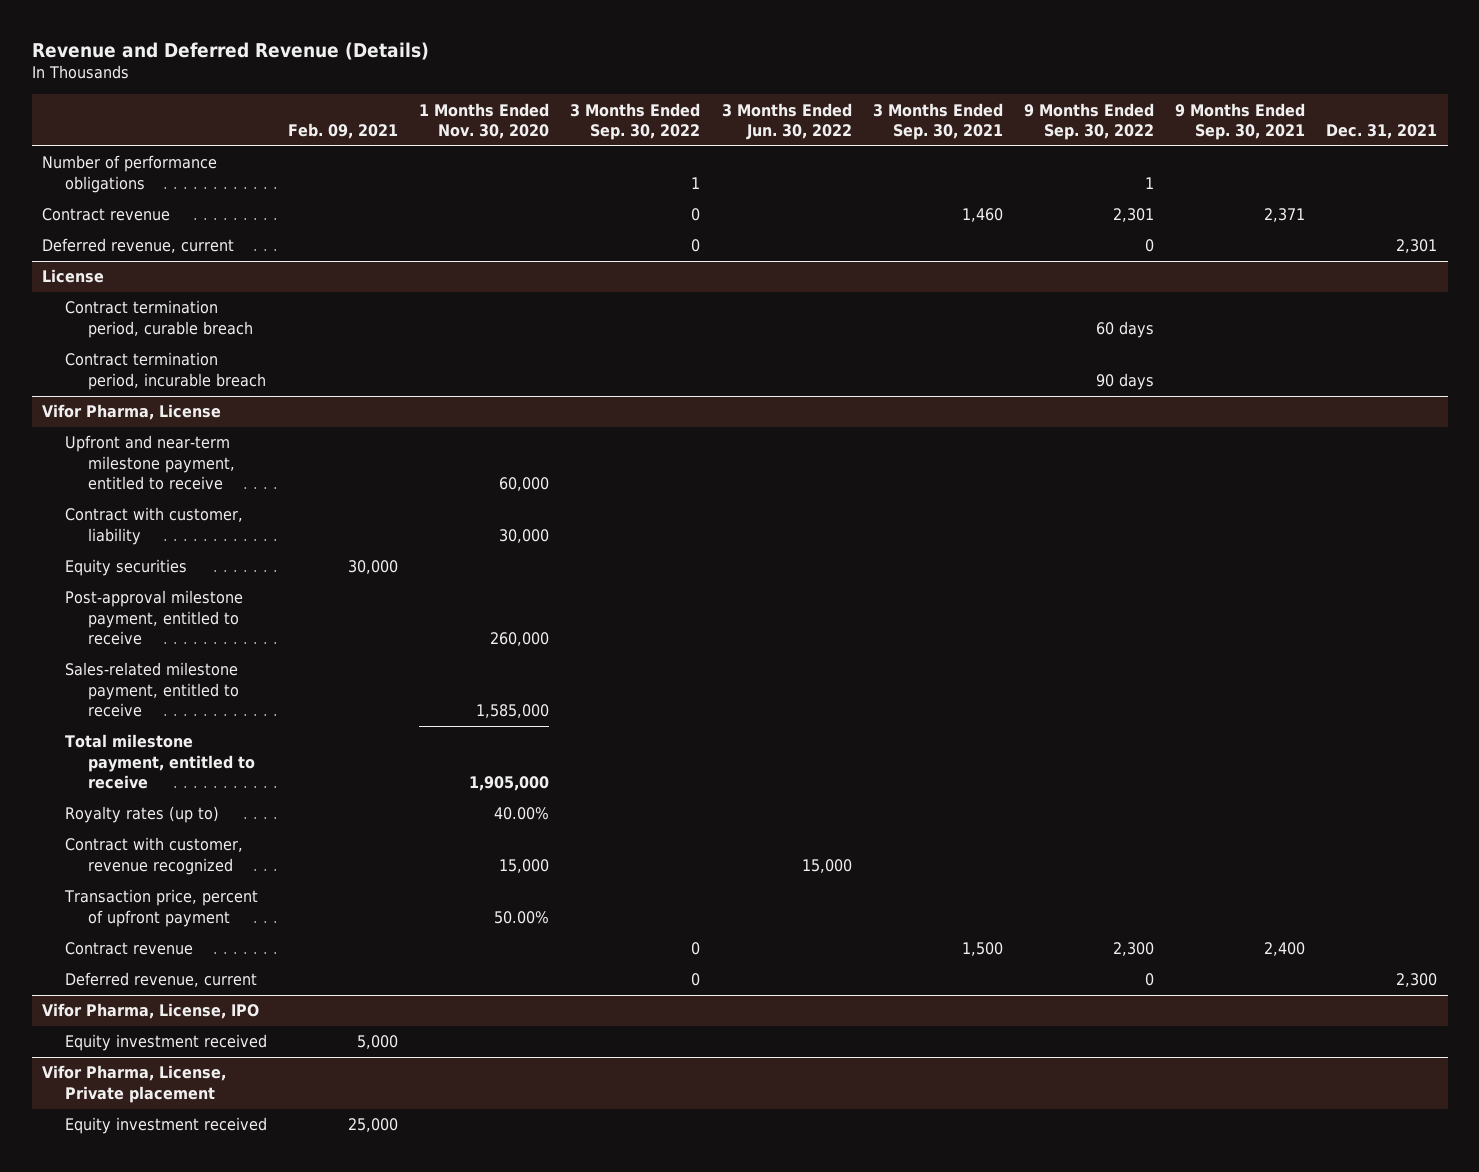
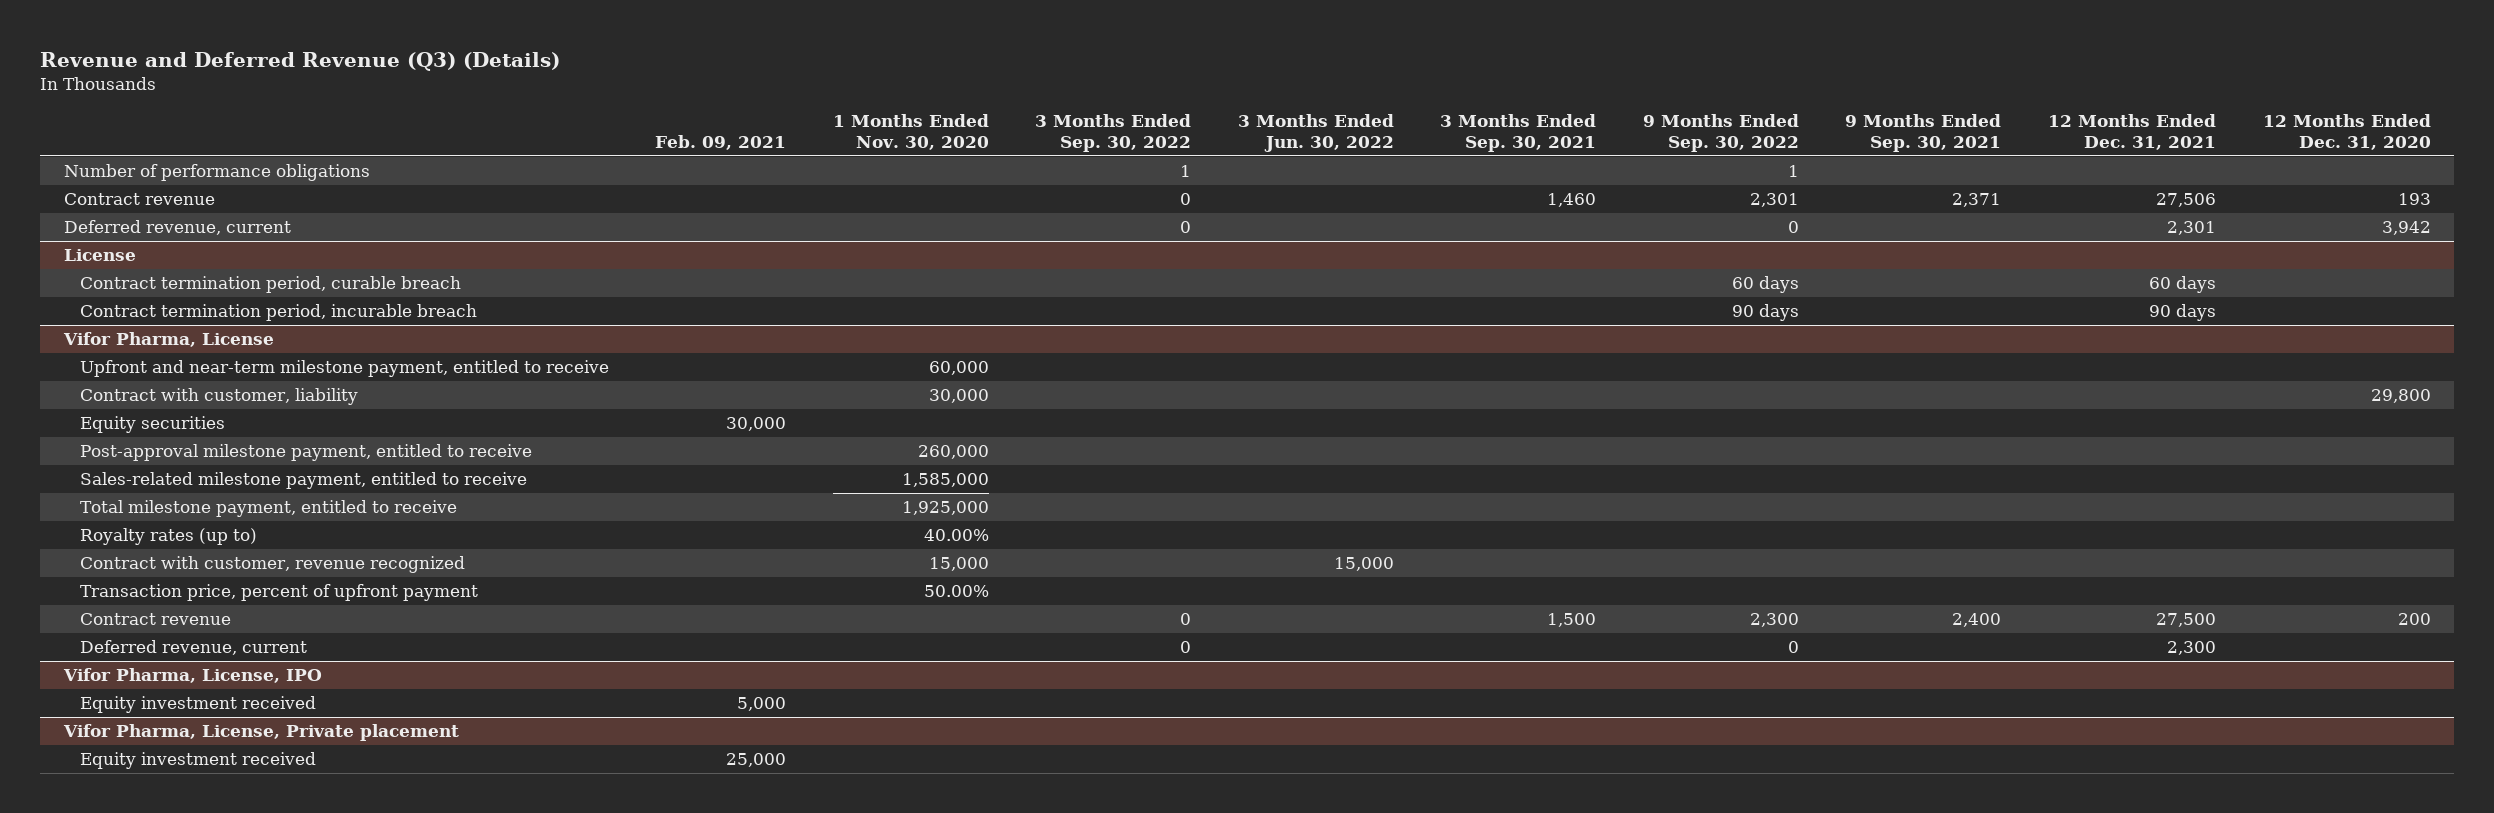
[31,41,429,60] Revenue and Deferred Revenue (Details) -> [40,51,561,71] Revenue and Deferred Revenue (Q3) (Details)
[1326,124,1438,140] Dec. 31, 2021 -> none
none -> [2048,114,2217,150] 12 Months Ended Dec. 31, 2021
none -> [2262,114,2431,150] 12 Months Ended Dec. 31, 2020
[469,776,550,792] 1,905,000 -> [901,501,989,516] 1,925,000

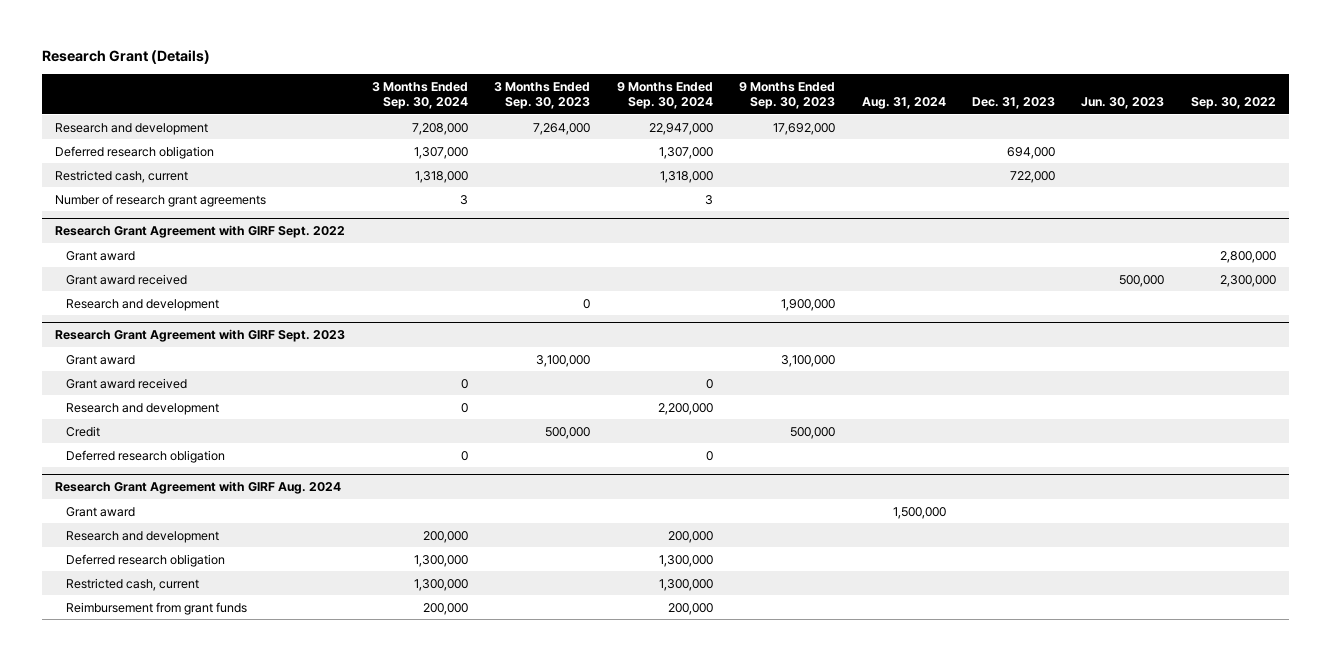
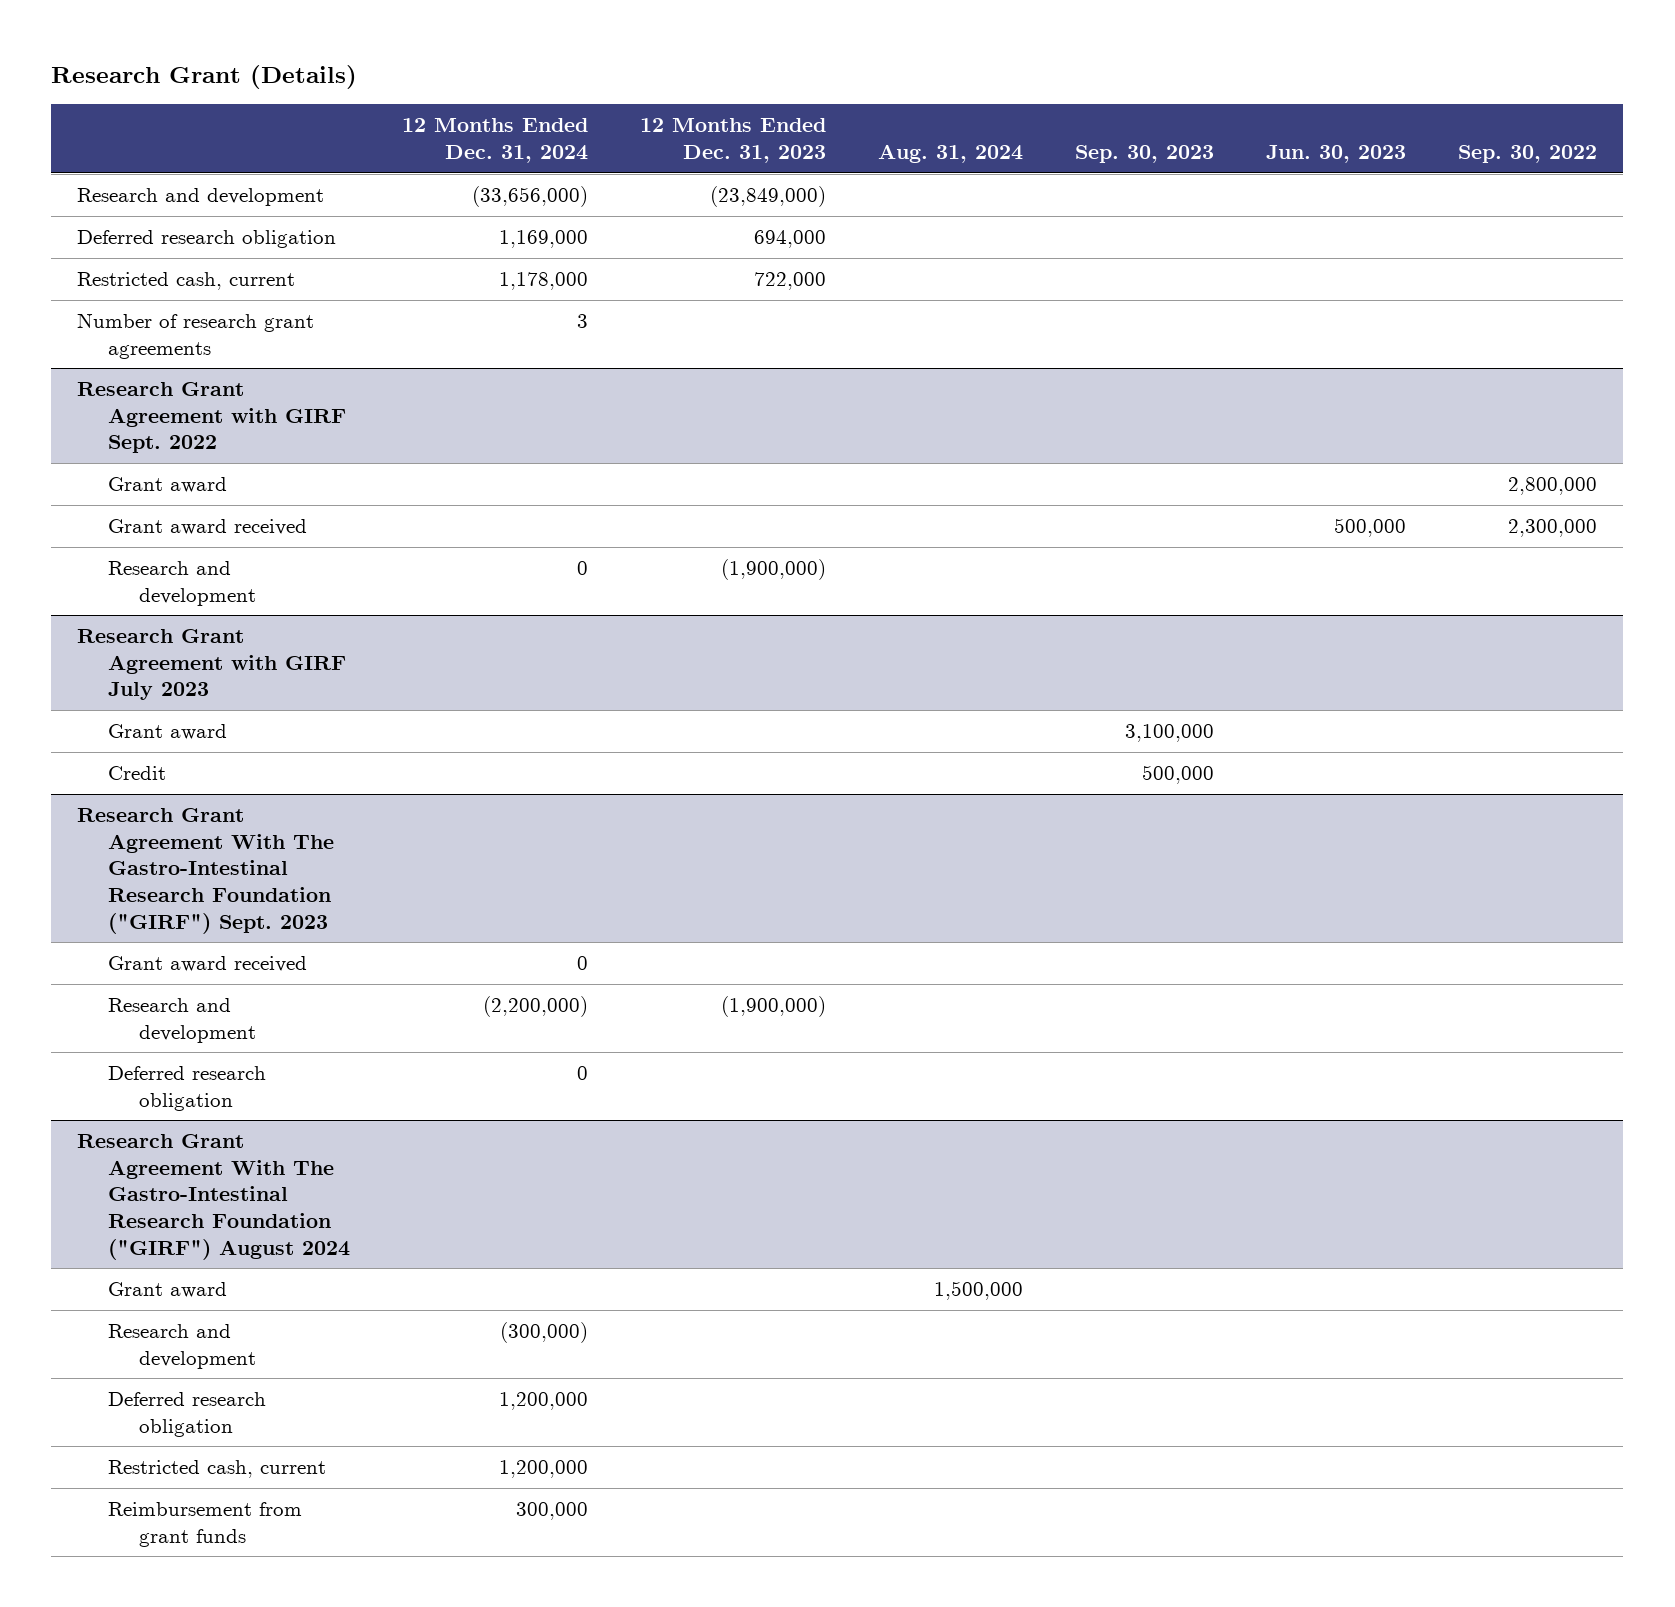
[371,81,468,109] 3 Months Ended Sep. 30, 2024 -> none
[494,81,591,109] 3 Months Ended Sep. 30, 2023 -> none
[616,81,713,109] 9 Months Ended Sep. 30, 2024 -> none
[739,81,836,109] 9 Months Ended Sep. 30, 2023 -> none
[971,96,1055,109] Dec. 31, 2023 -> none
none -> [402,118,589,163] 12 Months Ended Dec. 31, 2024
none -> [640,118,827,163] 12 Months Ended Dec. 31, 2023
none -> [1075,144,1215,163] Sep. 30, 2023
[66,354,136,365] Grant award -> none
none -> [77,629,347,701] Research Grant Agreement with GIRF July 2023
none -> [108,724,228,741] Grant award
none -> [108,766,167,781] Credit
[55,329,346,343] Research Grant Agreement with GIRF Sept. 2023 -> [77,808,335,934] Research Grant Agreement With The Gastro-Intestinal Research Foundation ("GIRF") Sept. 2023
[66,425,101,437] Credit -> none
[55,481,342,495] Research Grant Agreement with GIRF Aug. 2024 -> [77,1134,351,1260] Research Grant Agreement With The Gastro-Intestinal Research Foundation ("GIRF") August 2024

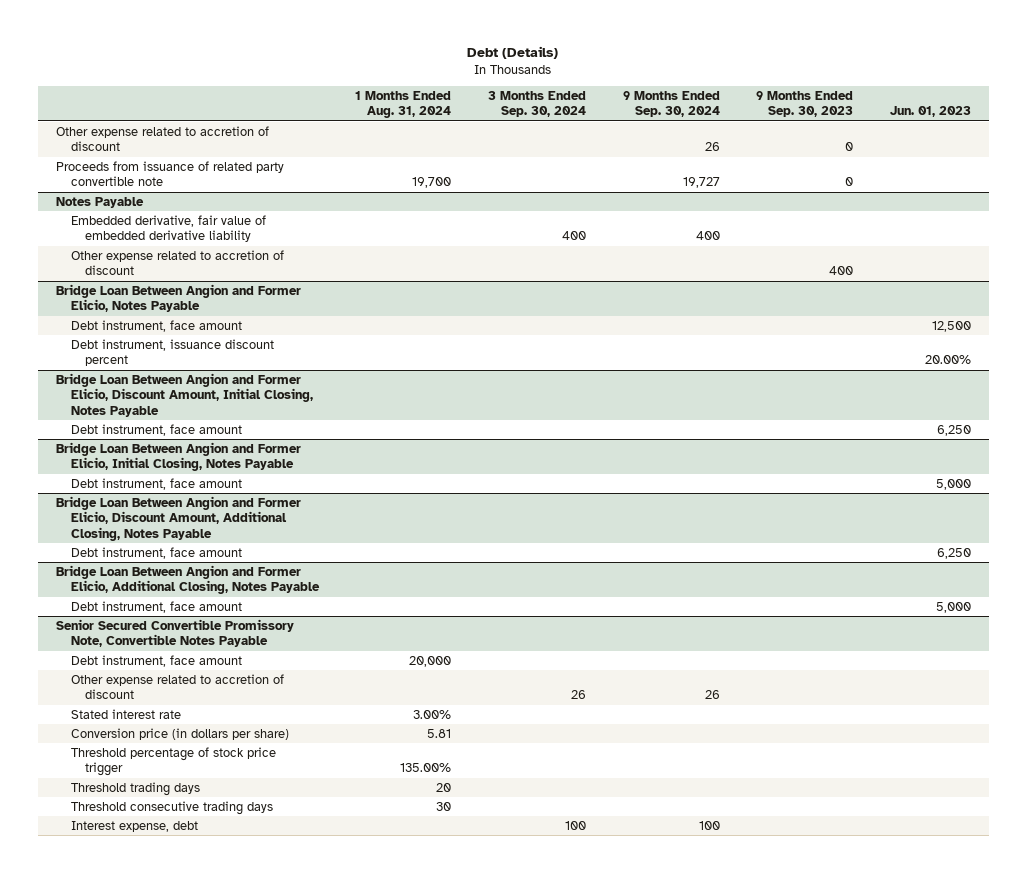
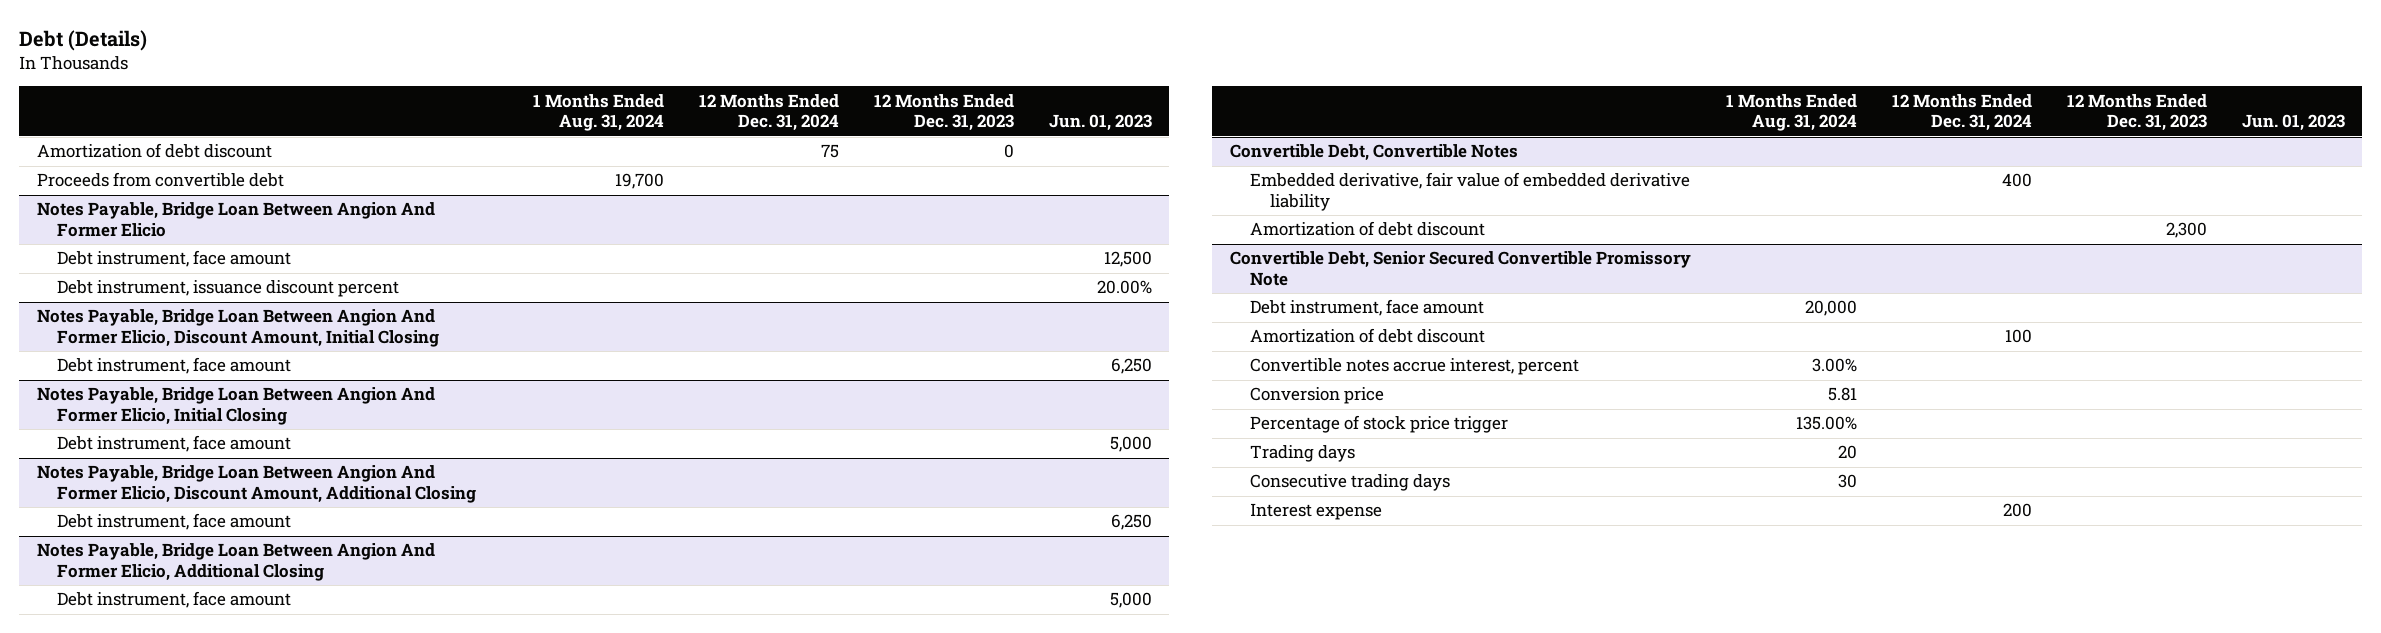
[487,90,586,118] 3 Months Ended Sep. 30, 2024 -> none
[622,90,720,118] 9 Months Ended Sep. 30, 2024 -> none
[756,90,854,118] 9 Months Ended Sep. 30, 2023 -> none
none -> [698,93,839,132] 12 Months Ended Dec. 31, 2024
none -> [873,93,1014,132] 12 Months Ended Dec. 31, 2023
[56,196,145,208] Notes Payable -> none
[70,214,266,243] Embedded derivative, fair value of embedded derivative liability -> none
[70,249,284,276] Other expense related to accretion of discount -> none
[56,125,270,152] Other expense related to accretion of discount -> [36,143,272,159] Amortization of debt discount
[56,160,285,187] Proceeds from issuance of related party convertible note -> [36,172,284,188] Proceeds from convertible debt
[56,283,302,313] Bridge Loan Between Angion and Former Elicio, Notes Payable -> [36,202,435,238] Notes Payable, Bridge Loan Between Angion And Former Elicio
[56,372,313,417] Bridge Loan Between Angion and Former Elicio, Discount Amount, Initial Closing, Notes Payable -> [36,309,439,348] Notes Payable, Bridge Loan Between Angion And Former Elicio, Discount Amount, Initial Closing
[56,441,302,472] Bridge Loan Between Angion and Former Elicio, Initial Closing, Notes Payable -> [36,387,435,426] Notes Payable, Bridge Loan Between Angion And Former Elicio, Initial Closing
[56,495,302,541] Bridge Loan Between Angion and Former Elicio, Discount Amount, Additional Closing, Notes Payable -> [36,465,476,504] Notes Payable, Bridge Loan Between Angion And Former Elicio, Discount Amount, Additional Closing
[56,564,320,595] Bridge Loan Between Angion and Former Elicio, Additional Closing, Notes Payable -> [36,543,435,582] Notes Payable, Bridge Loan Between Angion And Former Elicio, Additional Closing
none -> [1229,144,1518,162] Convertible Debt, Convertible Notes
none -> [1249,172,1690,212] Embedded derivative, fair value of embedded derivative liability
none -> [1249,221,1485,237] Amortization of debt discount
[56,618,295,648] Senior Secured Convertible Promissory Note, Convertible Notes Payable -> [1229,251,1691,287] Convertible Debt, Senior Secured Convertible Promissory Note
[70,673,284,700] Other expense related to accretion of discount -> [1249,328,1485,344] Amortization of debt discount
[70,708,181,719] Stated interest rate -> [1249,358,1579,376] Convertible notes accrue interest, percent
[70,727,289,740] Conversion price (in dollars per share) -> [1249,387,1384,405] Conversion price
[70,746,276,777] Threshold percentage of stock price trigger -> [1249,415,1508,434] Percentage of stock price trigger
[70,781,200,796] Threshold trading days -> [1249,445,1355,463] Trading days
[70,800,273,815] Threshold consecutive trading days -> [1249,474,1450,492] Consecutive trading days
[70,820,198,832] Interest expense, debt -> [1249,503,1382,521] Interest expense

